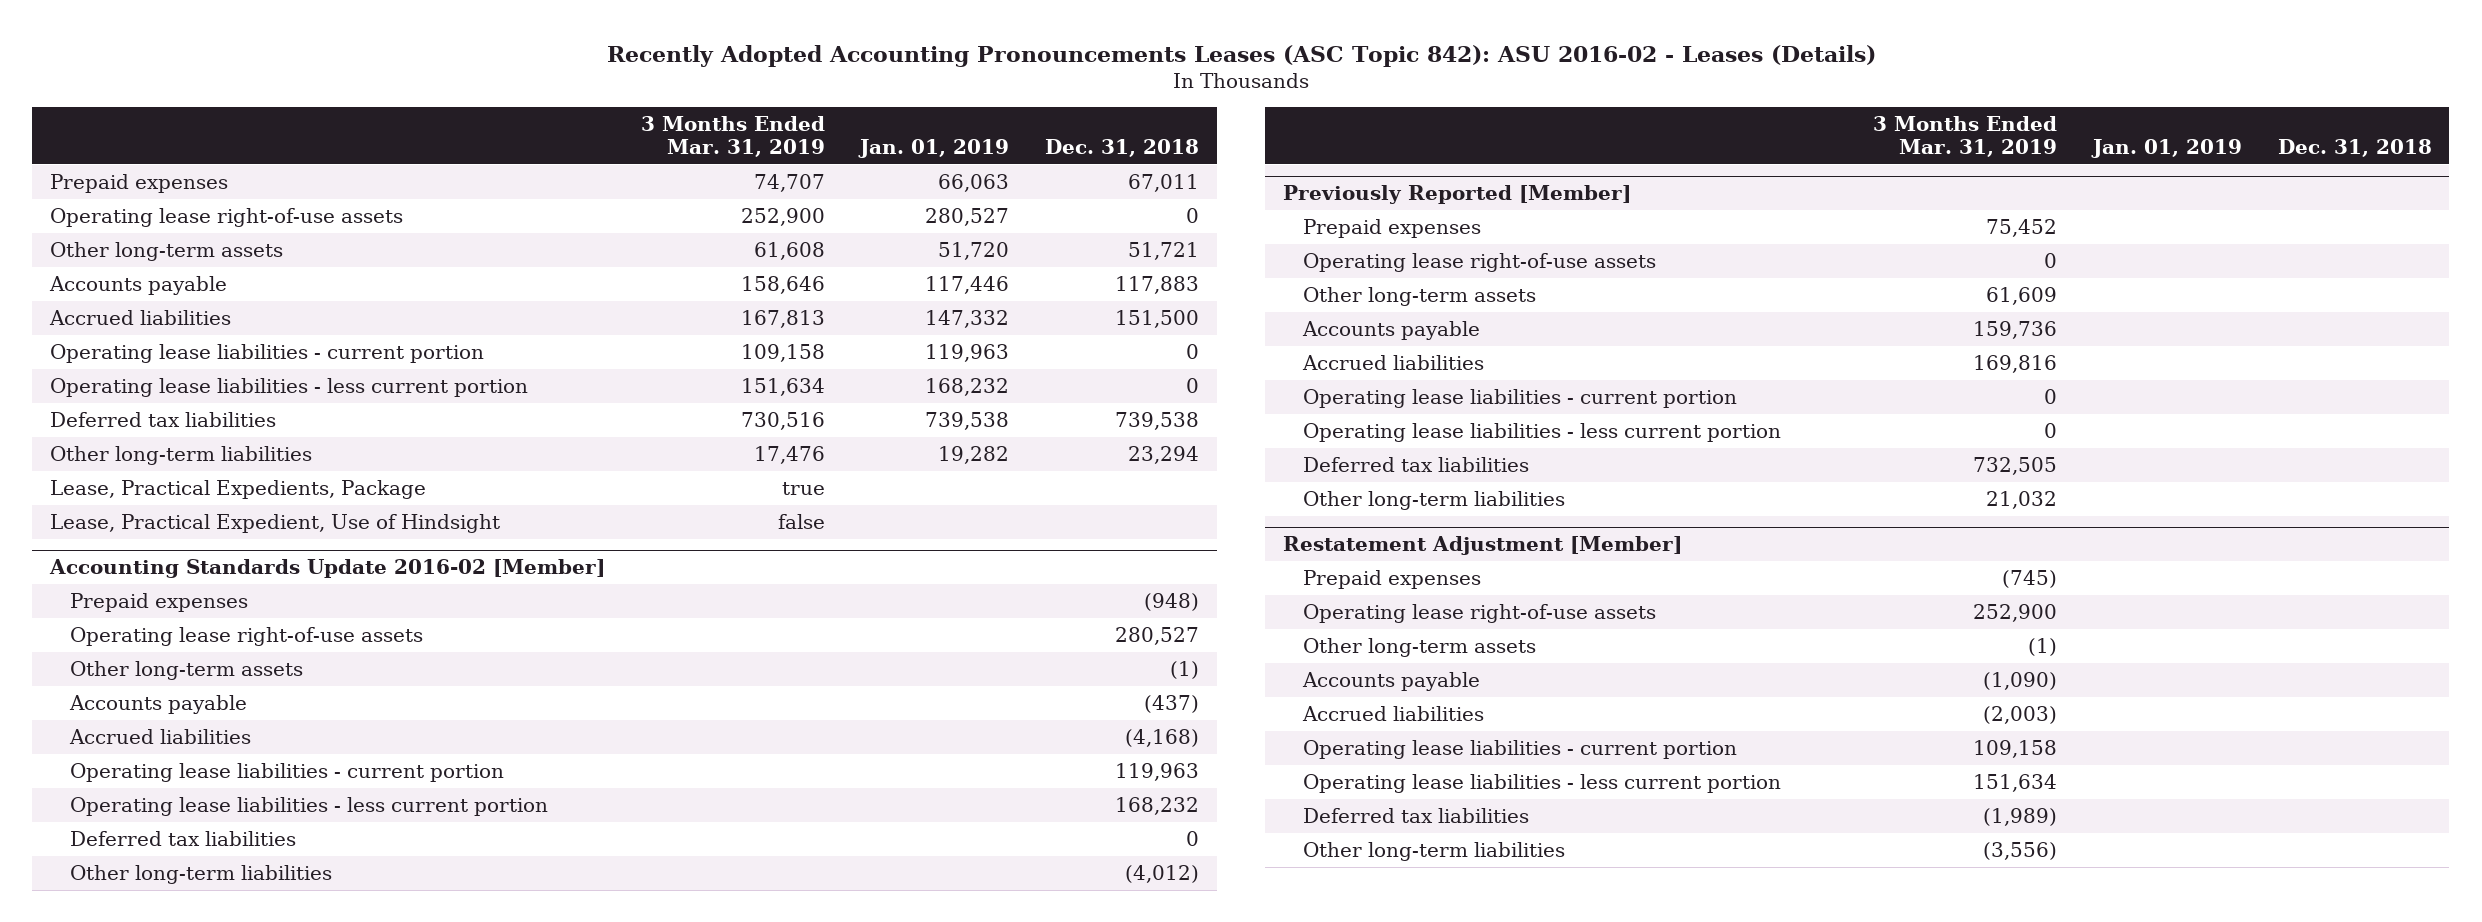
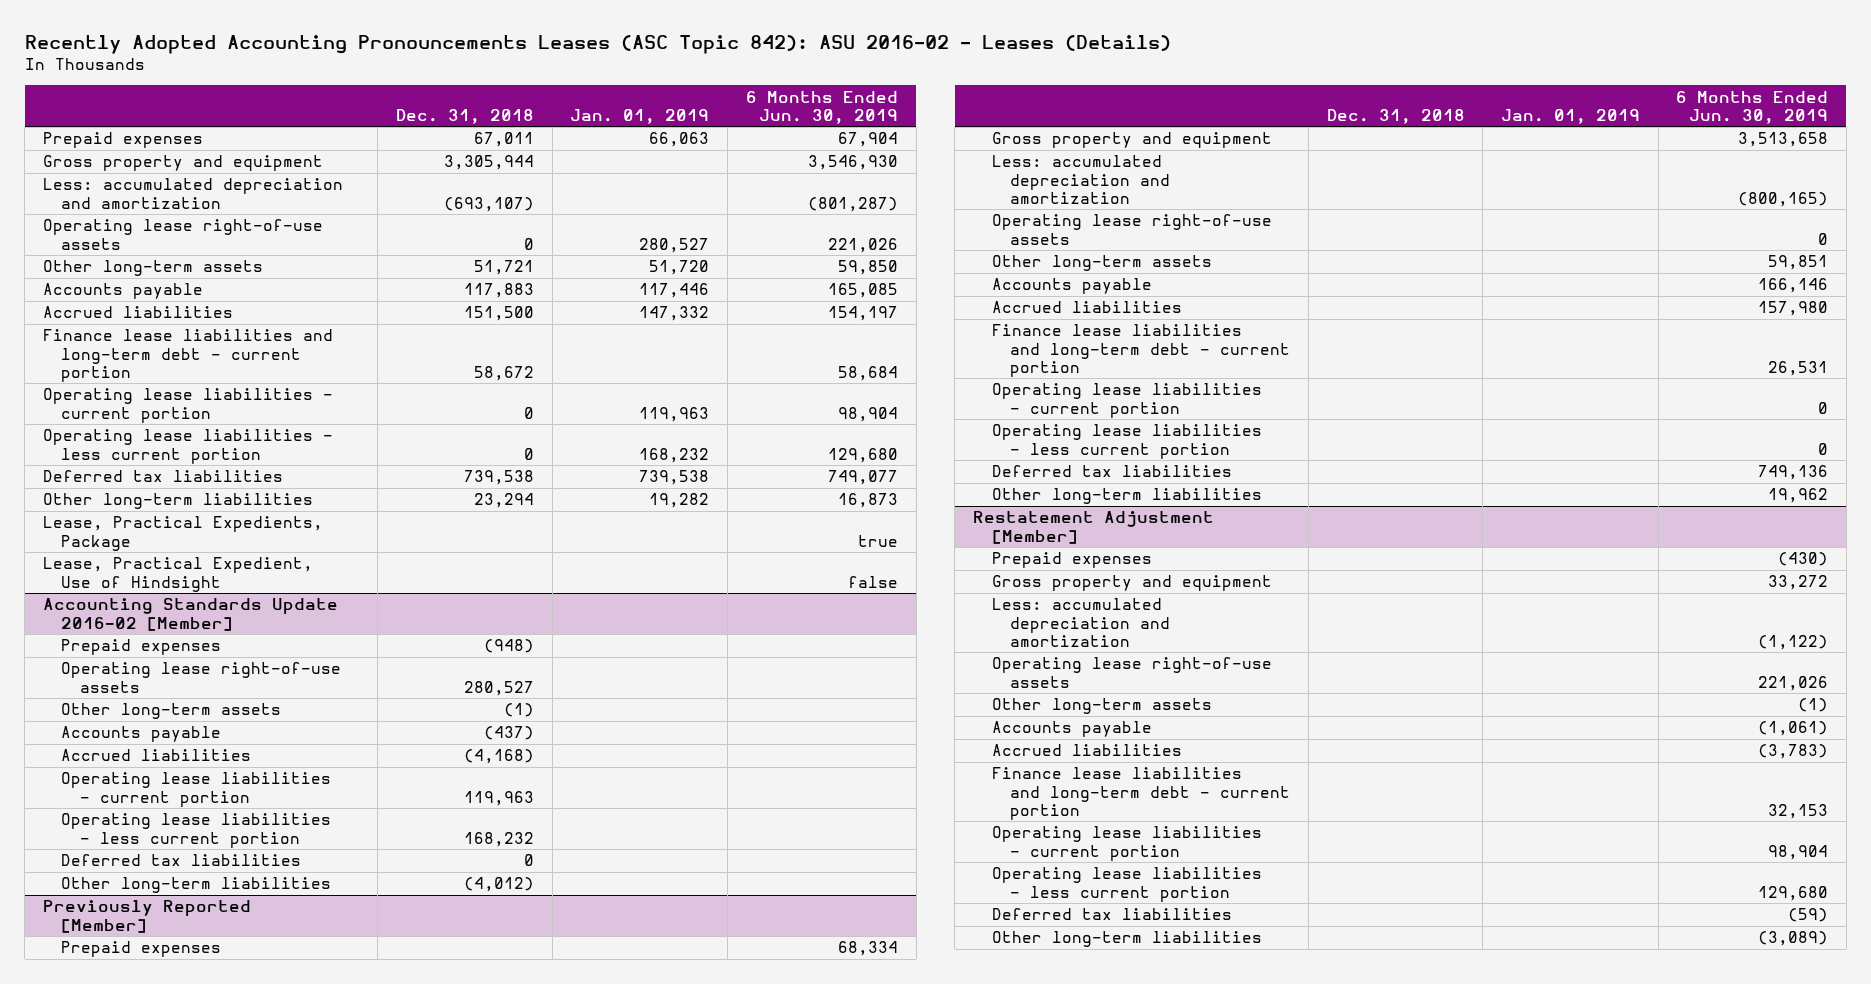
[640,116,825,158] 3 Months Ended Mar. 31, 2019 -> none
none -> [745,90,898,124] 6 Months Ended Jun. 30, 2019
none -> [42,155,323,172] Gross property and equipment
none -> [42,178,343,209] Less: accumulated depreciation and amortization
none -> [42,329,333,382] Finance lease liabilities and long-term debt - current portion
none -> [991,132,1272,149] Gross property and equipment
none -> [991,155,1171,204] Less: accumulated depreciation and amortization
none -> [991,324,1291,377] Finance lease liabilities and long-term debt - current portion
none -> [991,575,1272,592] Gross property and equipment
none -> [991,598,1171,647] Less: accumulated depreciation and amortization
none -> [991,767,1291,820] Finance lease liabilities and long-term debt - current portion

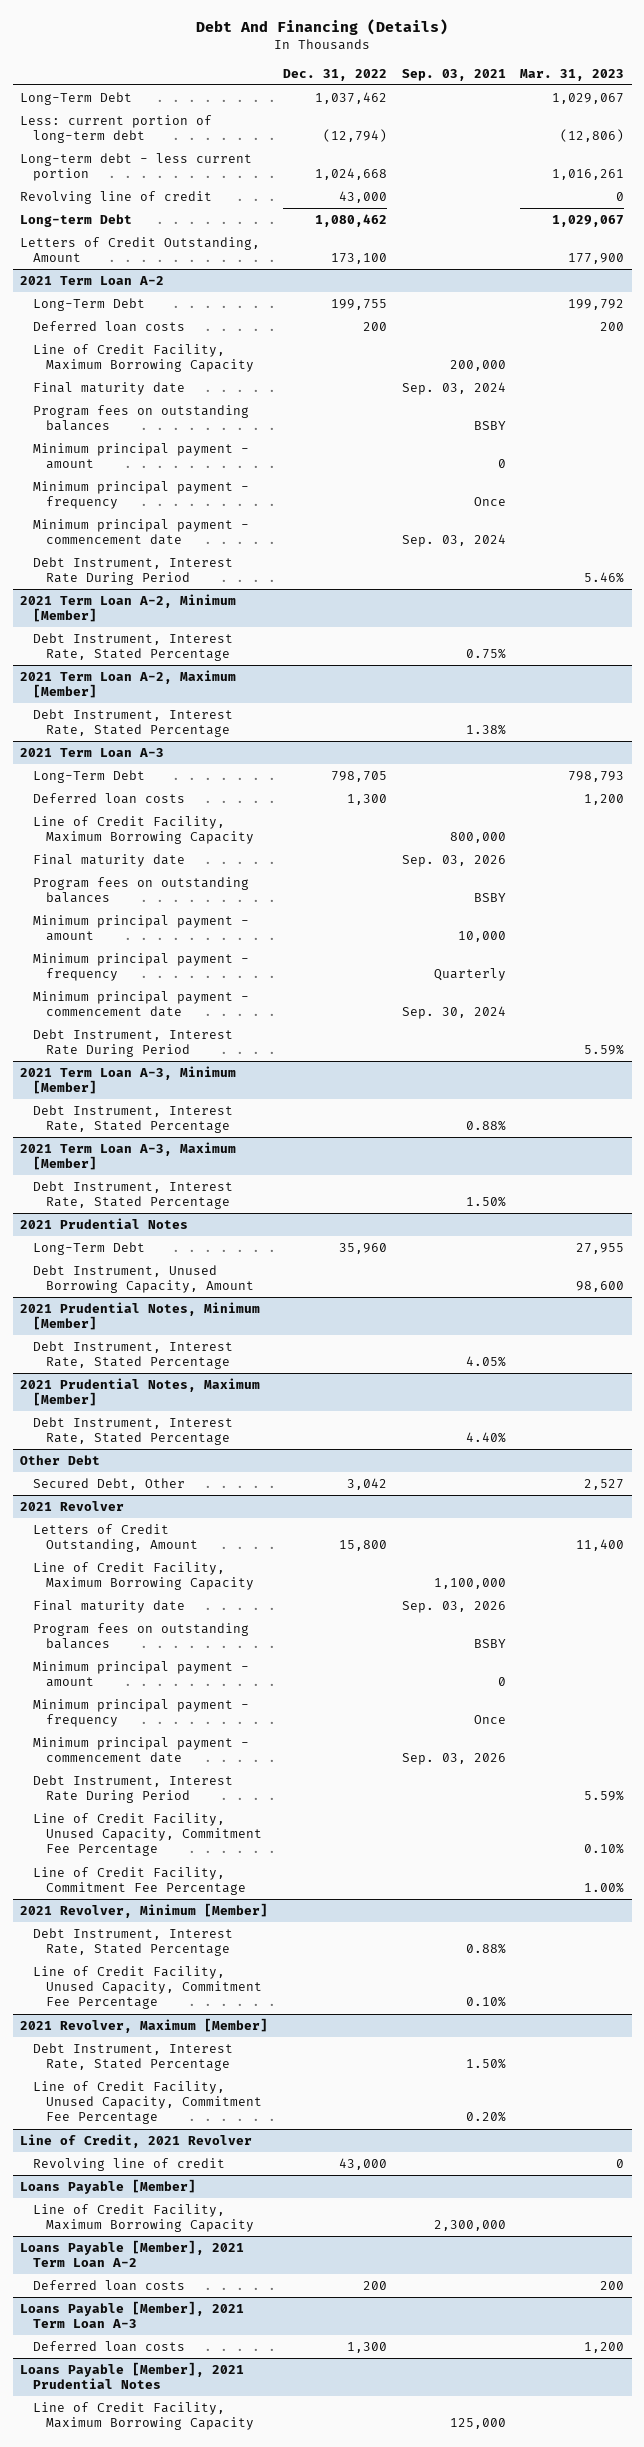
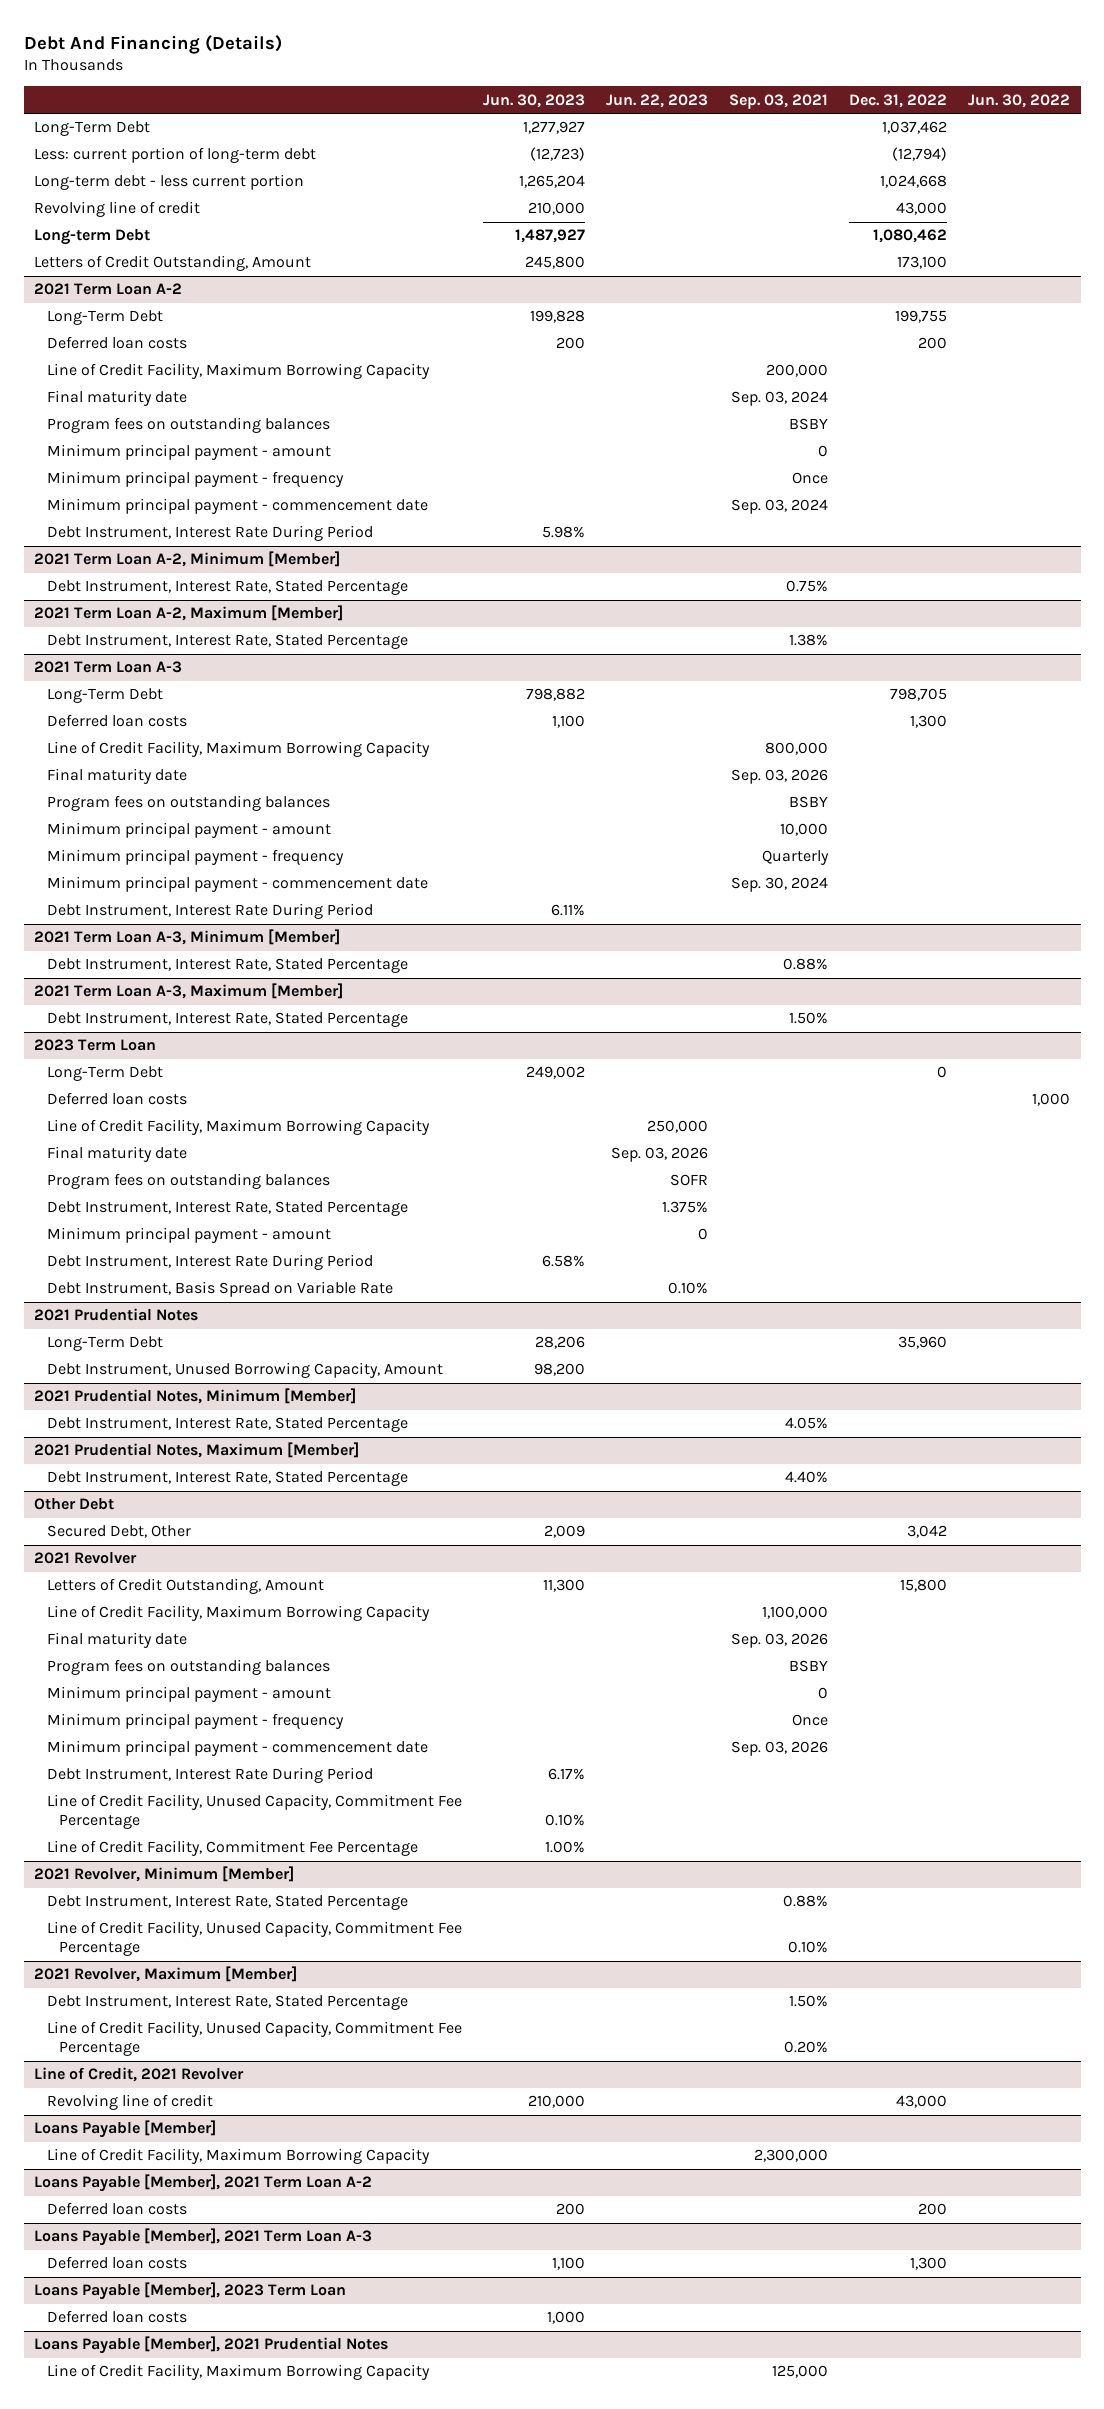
[520,68,625,81] Mar. 31, 2023 -> none
none -> [482,93,585,108] Jun. 30, 2023
none -> [605,93,708,108] Jun. 22, 2023
none -> [967,93,1070,108] Jun. 30, 2022
none -> [34,1039,157,1052] 2023 Term Loan
none -> [46,1066,163,1082] Long-Term Debt
none -> [46,1092,187,1106] Deferred loan costs
none -> [46,1119,430,1136] Line of Credit Facility, Maximum Borrowing Capacity
none -> [46,1146,187,1163] Final maturity date
none -> [46,1173,330,1190] Program fees on outstanding balances
none -> [46,1201,408,1217] Debt Instrument, Interest Rate, Stated Percentage
none -> [46,1227,331,1244] Minimum principal payment - amount
none -> [46,1254,373,1271] Debt Instrument, Interest Rate During Period
none -> [46,1281,393,1298] Debt Instrument, Basis Spread on Variable Rate
none -> [34,2282,347,2301] Loans Payable [Member], 2023 Term Loan
none -> [46,2310,187,2324] Deferred loan costs

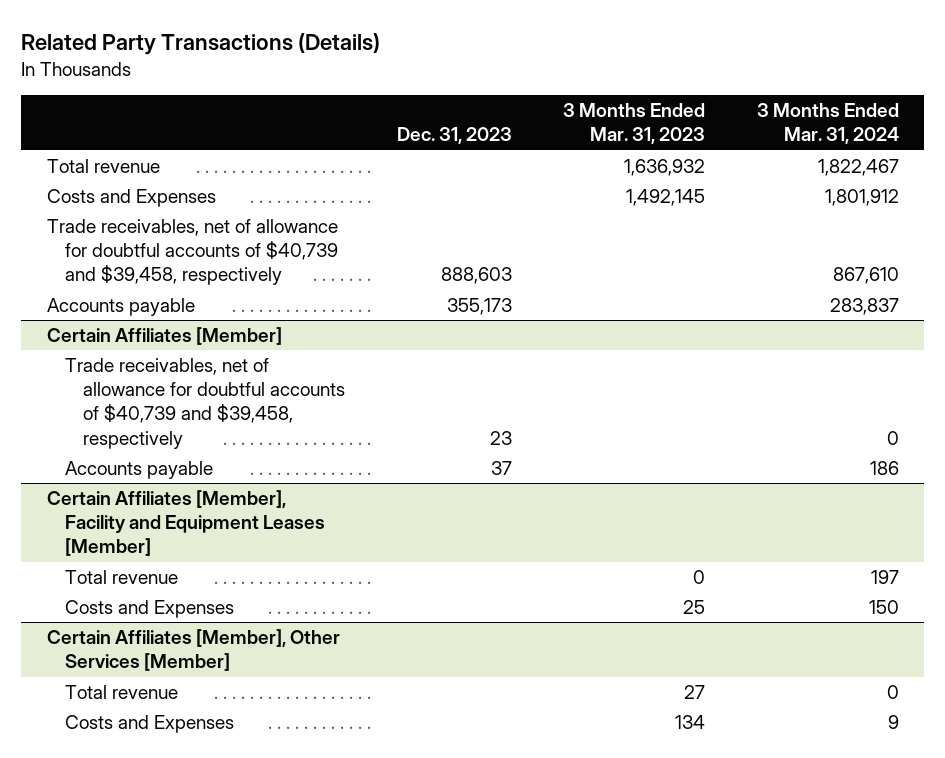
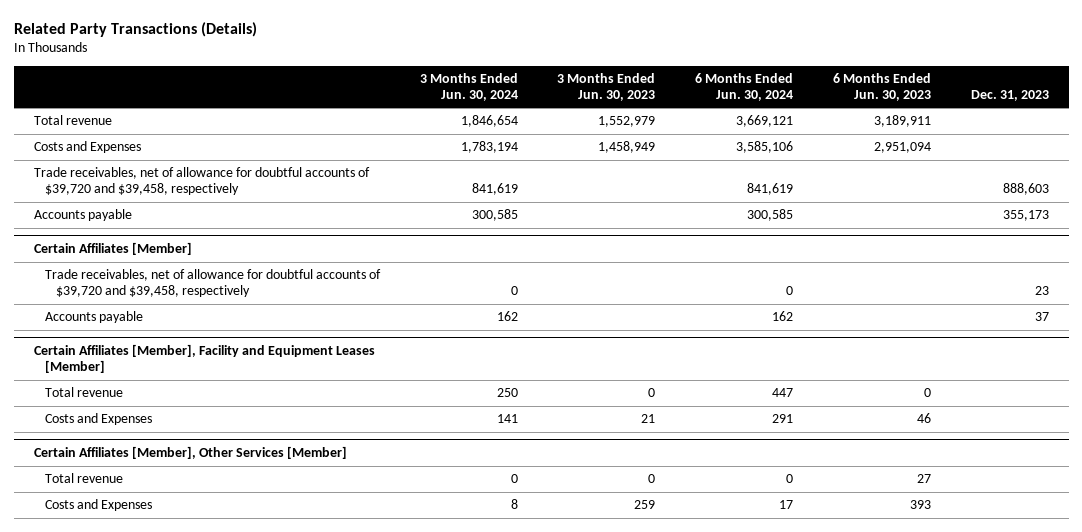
[563,103,706,145] 3 Months Ended Mar. 31, 2023 -> none
[756,103,899,145] 3 Months Ended Mar. 31, 2024 -> none
none -> [419,73,518,101] 3 Months Ended Jun. 30, 2024
none -> [557,73,656,101] 3 Months Ended Jun. 30, 2023
none -> [695,73,794,101] 6 Months Ended Jun. 30, 2024
none -> [832,73,931,101] 6 Months Ended Jun. 30, 2023
[46,219,338,286] Trade receivables, net of allowance for doubtful accounts of $40,739 and $39,458, respectively -> [33,167,370,196] Trade receivables, net of allowance for doubtful accounts of $39,720 and $39,458, respectively
[64,358,346,449] Trade receivables, net of allowance for doubtful accounts of $40,739 and $39,458, respectively -> [44,269,381,298] Trade receivables, net of allowance for doubtful accounts of $39,720 and $39,458, respectively

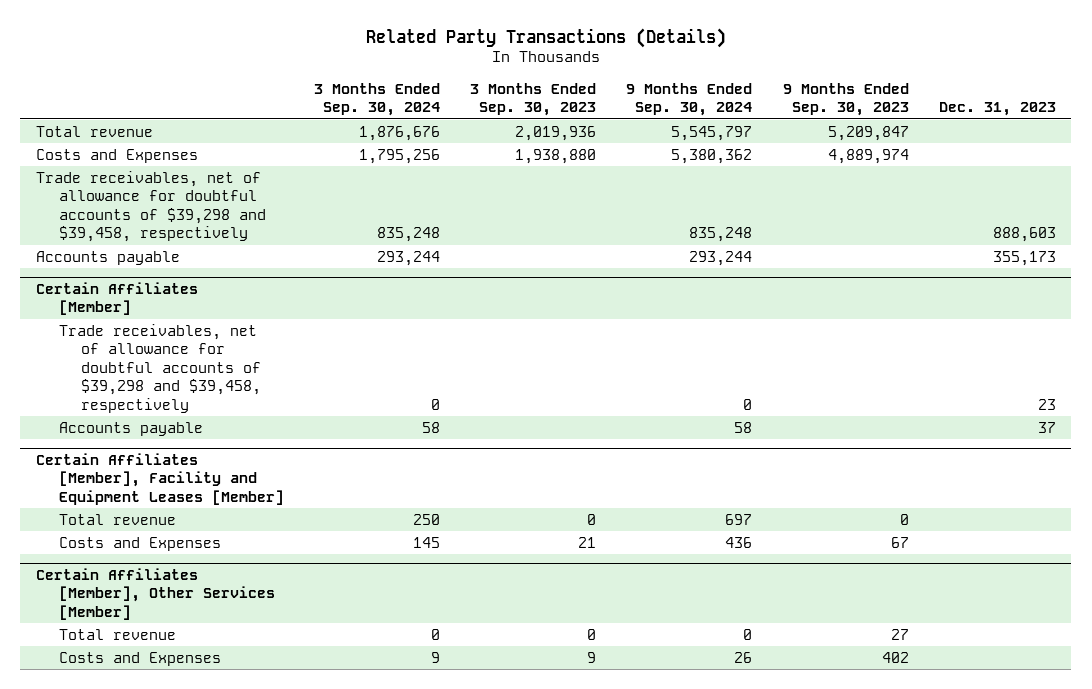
[419,73,518,101] 3 Months Ended Jun. 30, 2024 -> none
[557,73,656,101] 3 Months Ended Jun. 30, 2023 -> none
[695,73,794,101] 6 Months Ended Jun. 30, 2024 -> none
[832,73,931,101] 6 Months Ended Jun. 30, 2023 -> none
none -> [313,82,440,117] 3 Months Ended Sep. 30, 2024
none -> [470,82,597,117] 3 Months Ended Sep. 30, 2023
none -> [626,82,753,117] 9 Months Ended Sep. 30, 2024
none -> [782,82,909,117] 9 Months Ended Sep. 30, 2023
[33,167,370,196] Trade receivables, net of allowance for doubtful accounts of $39,720 and $39,458, respectively -> [35,170,266,243] Trade receivables, net of allowance for doubtful accounts of $39,298 and $39,458, respectively
[44,269,381,298] Trade receivables, net of allowance for doubtful accounts of $39,720 and $39,458, respectively -> [58,323,262,413] Trade receivables, net of allowance for doubtful accounts of $39,298 and $39,458, respectively

